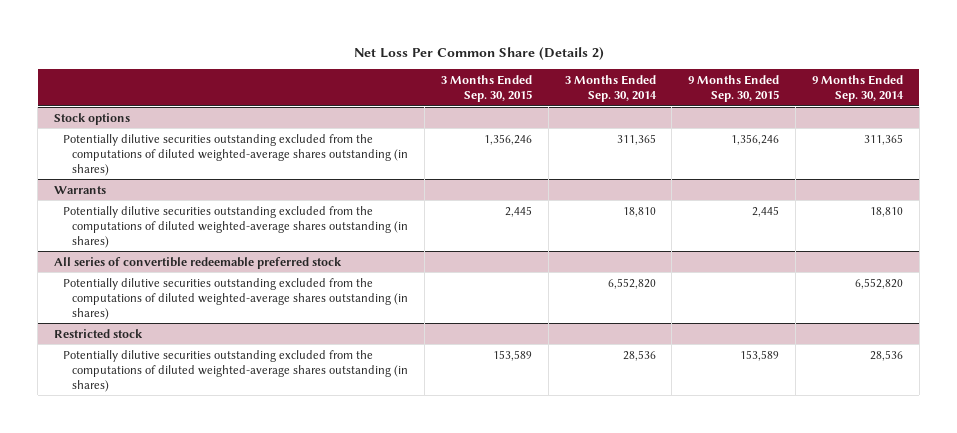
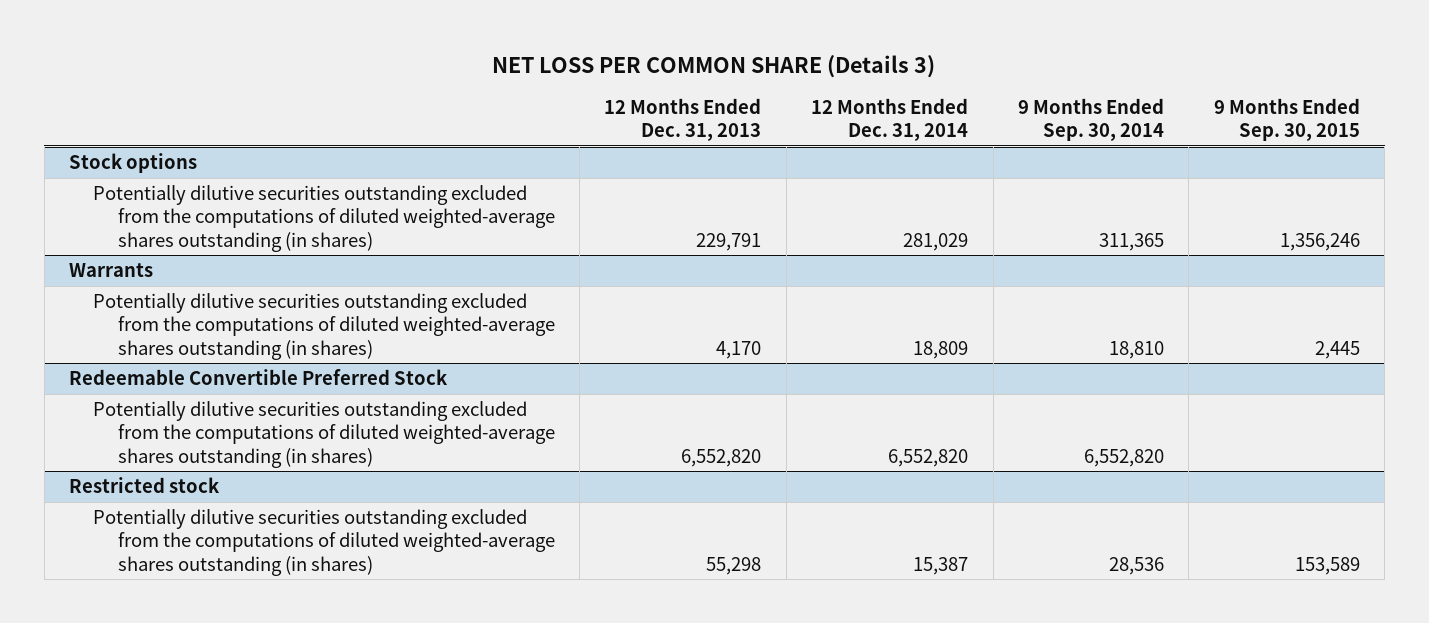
[353,47,604,61] Net Loss Per Common Share (Details 2) -> [492,55,936,79] NET LOSS PER COMMON SHARE (Details 3)
[440,74,532,103] 3 Months Ended Sep. 30, 2015 -> none
[564,74,657,103] 3 Months Ended Sep. 30, 2014 -> none
none -> [604,98,762,142] 12 Months Ended Dec. 31, 2013
none -> [811,98,969,142] 12 Months Ended Dec. 31, 2014
[54,256,343,269] All series of convertible redeemable preferred stock -> [69,369,449,386] Redeemable Convertible Preferred Stock

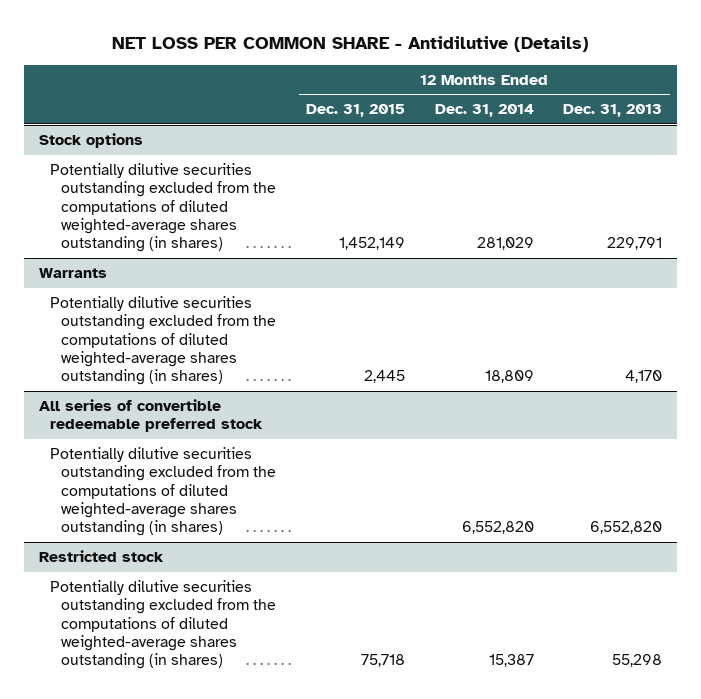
[492,55,936,79] NET LOSS PER COMMON SHARE (Details 3) -> [111,35,589,52] NET LOSS PER COMMON SHARE - Antidilutive (Details)
[1017,98,1164,142] 9 Months Ended Sep. 30, 2014 -> none
[1213,98,1360,142] 9 Months Ended Sep. 30, 2015 -> none
none -> [306,104,406,118] Dec. 31, 2015
[69,369,449,386] Redeemable Convertible Preferred Stock -> [38,399,264,433] All series of convertible redeemable preferred stock

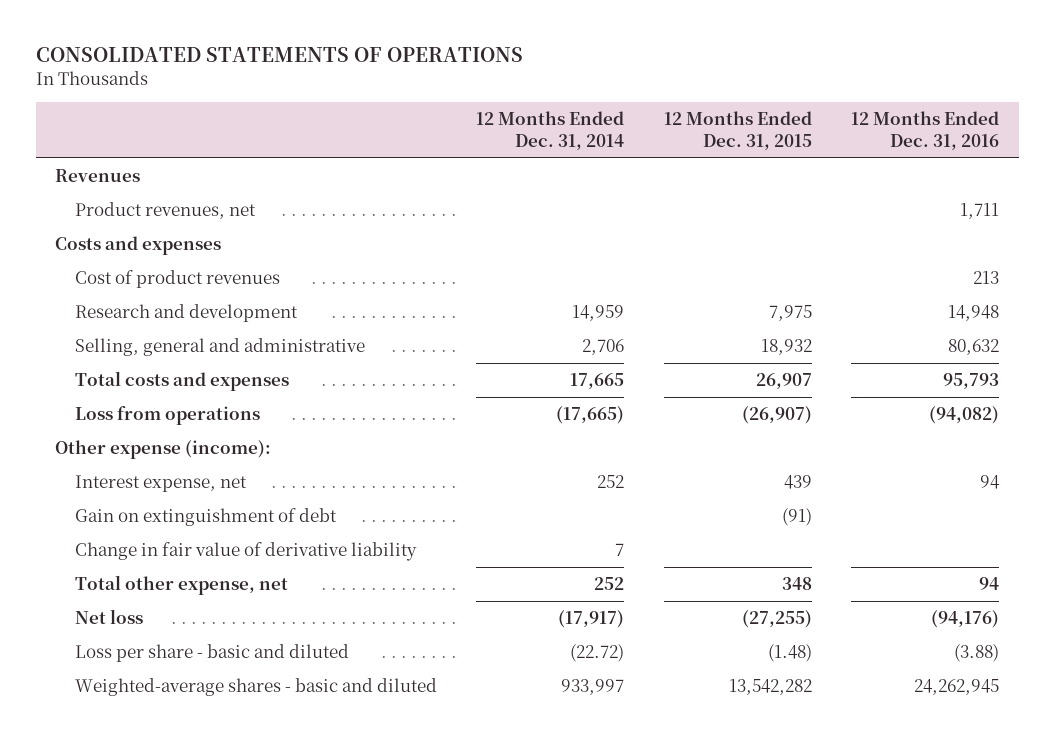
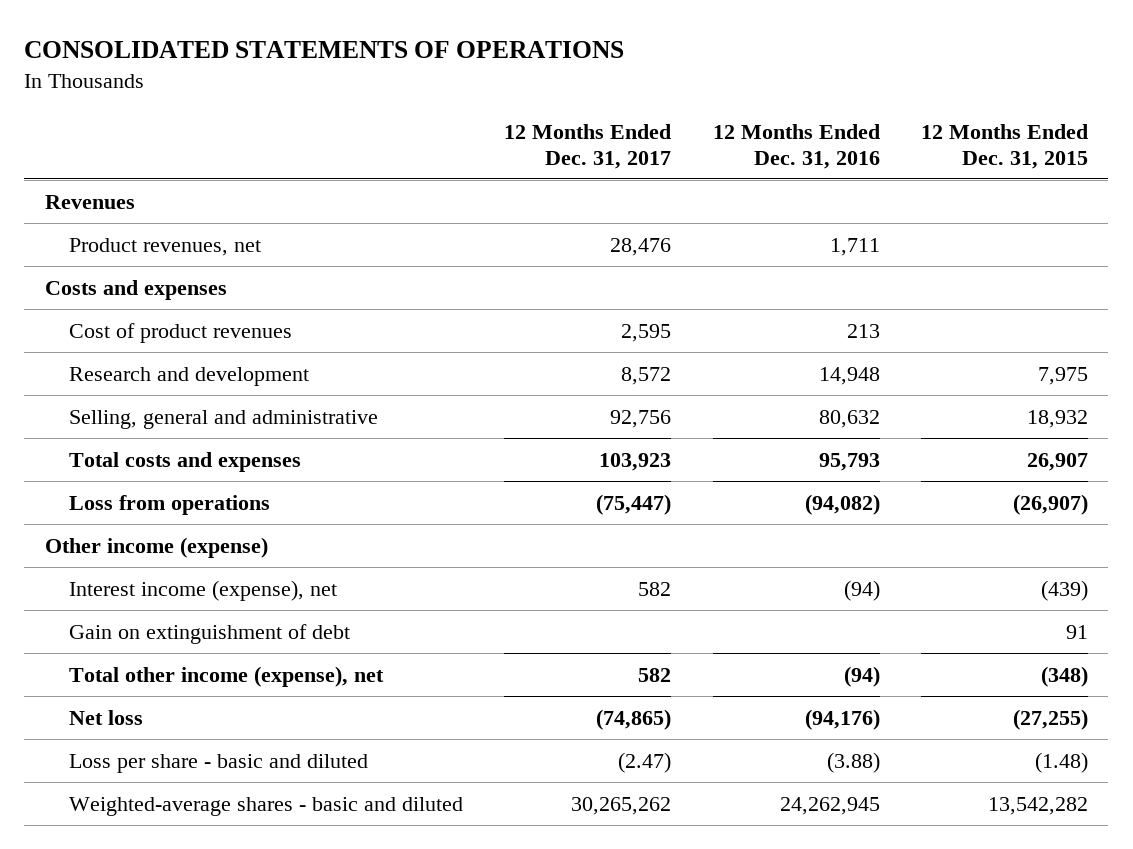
[476,111,625,151] 12 Months Ended Dec. 31, 2014 -> none
none -> [504,123,672,169] 12 Months Ended Dec. 31, 2017
[74,542,417,562] Change in fair value of derivative liability -> none
[55,440,272,460] Other expense (income): -> [44,536,268,558] Other income (expense)
[74,475,247,493] Interest expense, net -> [69,579,338,601] Interest income (expense), net
[783,475,812,490] 439 -> [1040,579,1088,601] (439)
[980,475,1001,490] 94 -> [843,579,880,601] (94)
[781,508,812,527] (91) -> [1065,624,1088,639] 91
[74,575,288,596] Total other expense, net -> [69,665,385,687] Total other income (expense), net
[781,577,812,591] 348 -> [1040,665,1088,687] (348)
[979,577,1000,591] 94 -> [843,665,880,687] (94)

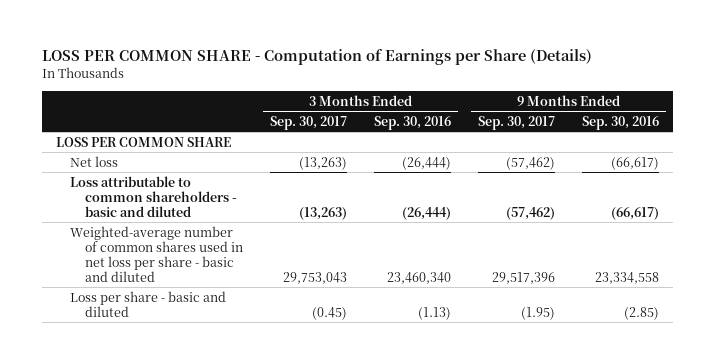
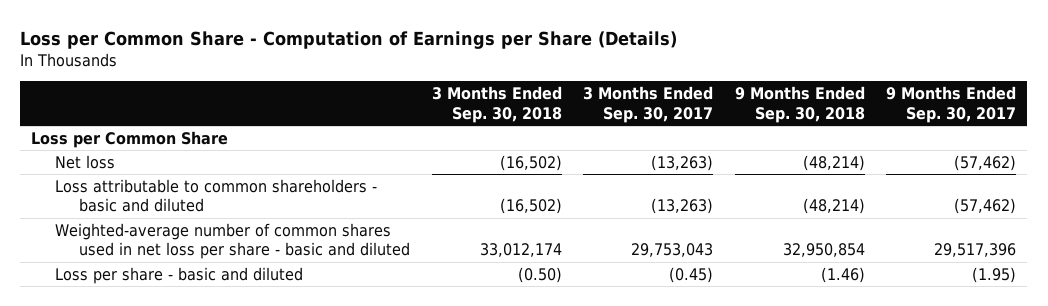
[41,49,592,66] LOSS PER COMMON SHARE - Computation of Earnings per Share (Details) -> [20,30,678,49] Loss per Common Share - Computation of Earnings per Share (Details)
[374,115,452,130] Sep. 30, 2016 -> none
[582,115,660,130] Sep. 30, 2016 -> none
none -> [431,86,562,123] 3 Months Ended Sep. 30, 2018
none -> [734,86,865,123] 9 Months Ended Sep. 30, 2018
[55,136,231,147] LOSS PER COMMON SHARE -> [31,130,229,148] Loss per Common Share

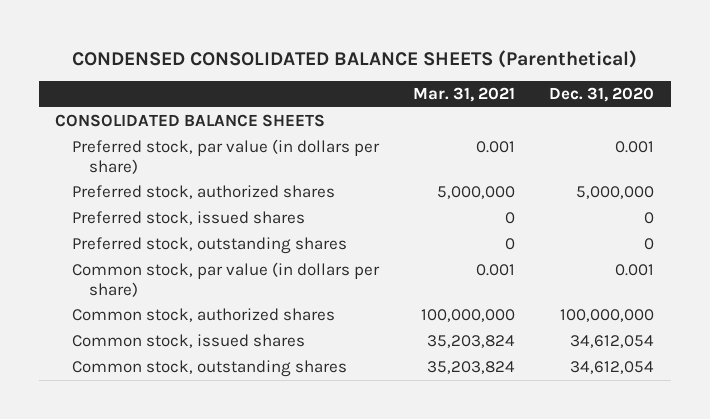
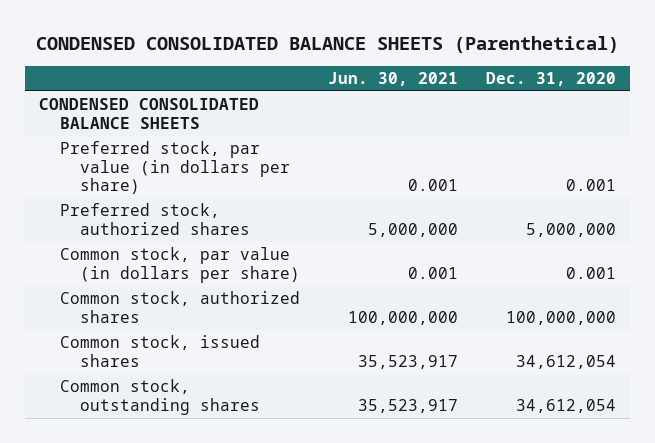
[413,87,516,103] Mar. 31, 2021 -> none
none -> [327,72,458,87] Jun. 30, 2021
[55,114,326,128] CONSOLIDATED BALANCE SHEETS -> [39,98,260,129] CONDENSED CONSOLIDATED BALANCE SHEETS
[72,211,306,226] Preferred stock, issued shares -> none
[72,237,348,255] Preferred stock, outstanding shares -> none

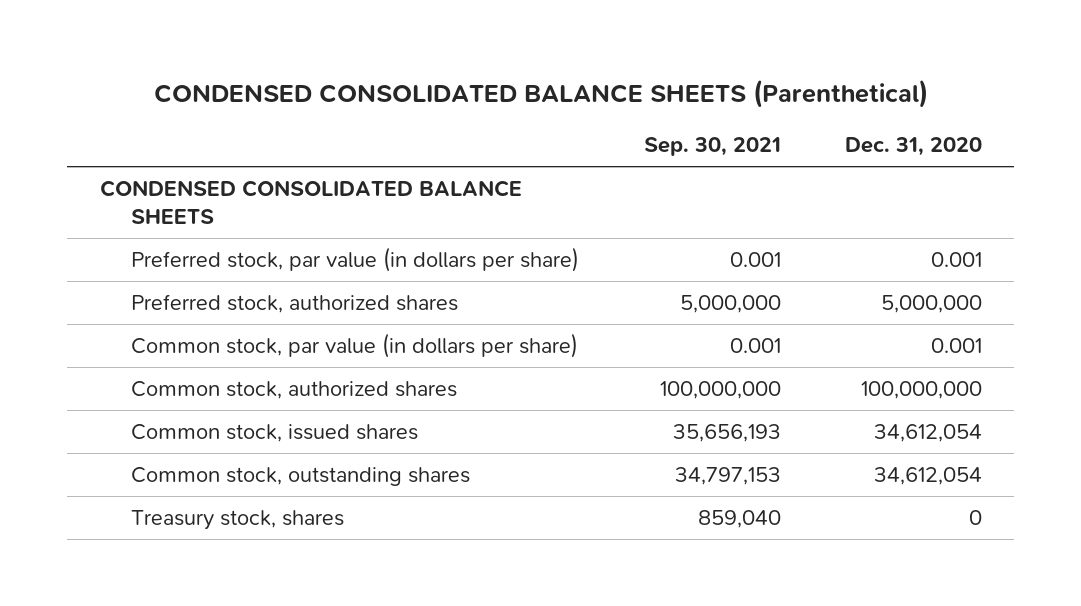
[327,72,458,87] Jun. 30, 2021 -> none
none -> [643,137,781,157] Sep. 30, 2021
none -> [131,509,345,530] Treasury stock, shares

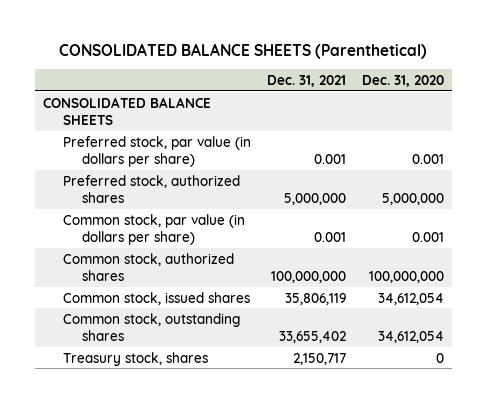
[153,78,928,108] CONDENSED CONSOLIDATED BALANCE SHEETS (Parenthetical) -> [59,42,428,59] CONSOLIDATED BALANCE SHEETS (Parenthetical)
[643,137,781,157] Sep. 30, 2021 -> none
none -> [266,75,346,88] Dec. 31, 2021
[99,179,522,224] CONDENSED CONSOLIDATED BALANCE SHEETS -> [42,96,211,126] CONSOLIDATED BALANCE SHEETS

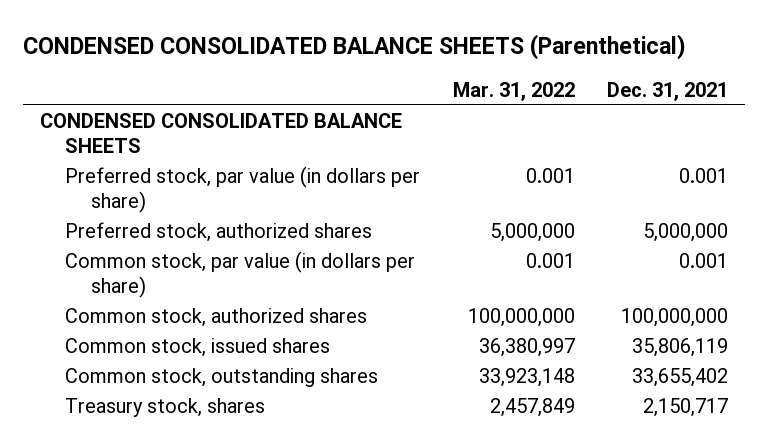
[59,42,428,59] CONSOLIDATED BALANCE SHEETS (Parenthetical) -> [23,34,687,61] CONDENSED CONSOLIDATED BALANCE SHEETS (Parenthetical)
[362,75,445,88] Dec. 31, 2020 -> none
none -> [452,81,575,101] Mar. 31, 2022
[42,96,211,126] CONSOLIDATED BALANCE SHEETS -> [39,113,402,154] CONDENSED CONSOLIDATED BALANCE SHEETS

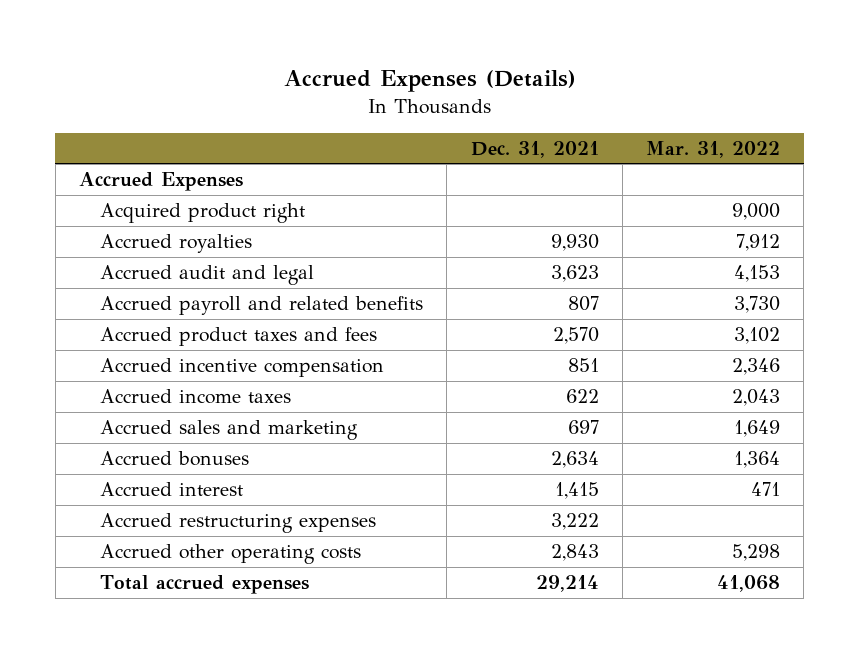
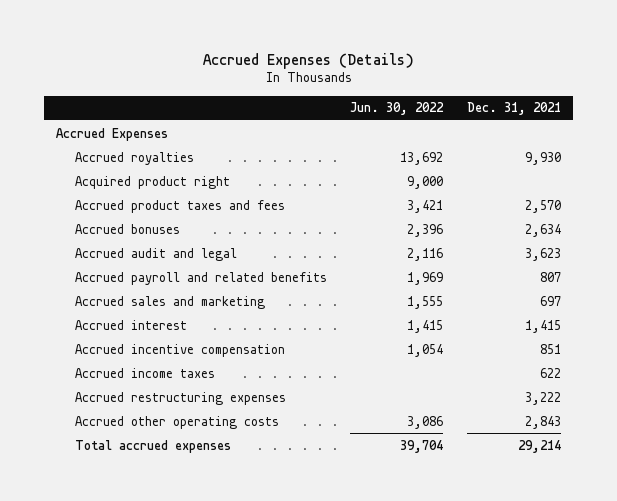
[645,140,780,158] Mar. 31, 2022 -> none
none -> [350,102,445,116] Jun. 30, 2022
[100,203,306,224] Acquired product right -> [74,175,230,189] Acquired product right
[100,327,378,347] Accrued product taxes and fees -> [74,199,285,213] Accrued product taxes and fees
[100,451,250,467] Accrued bonuses -> [74,223,180,234] Accrued bonuses
[100,358,385,378] Accrued incentive compensation -> [74,343,285,357] Accrued incentive compensation
[100,389,292,405] Accrued income taxes -> [74,367,215,378] Accrued income taxes

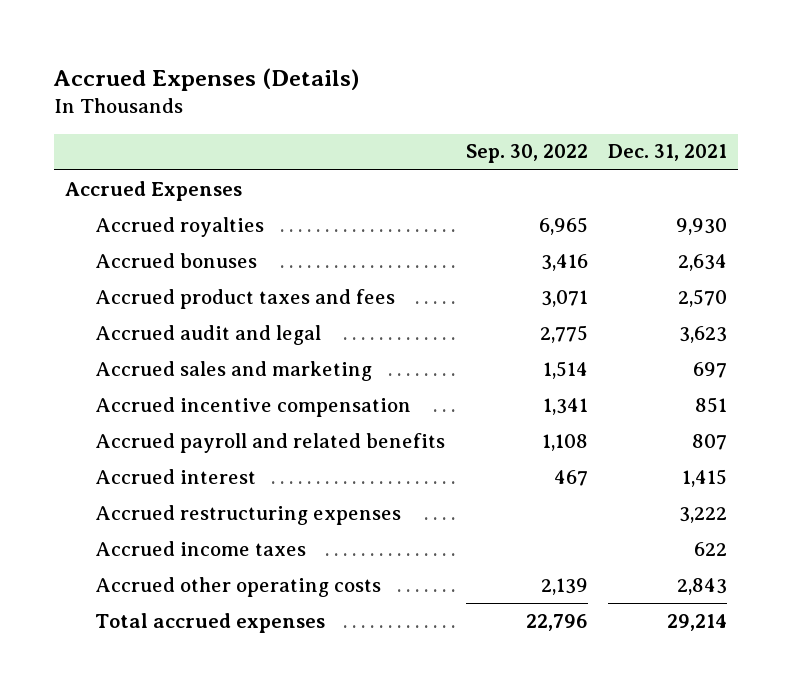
[350,102,445,116] Jun. 30, 2022 -> none
none -> [465,144,588,164] Sep. 30, 2022
[74,175,230,189] Acquired product right -> none
[74,199,285,213] Accrued product taxes and fees -> [94,288,395,309] Accrued product taxes and fees
[74,271,327,285] Accrued payroll and related benefits -> [94,432,445,453] Accrued payroll and related benefits
[74,319,187,330] Accrued interest -> [94,468,256,484] Accrued interest
[74,367,215,378] Accrued income taxes -> [94,540,306,556] Accrued income taxes

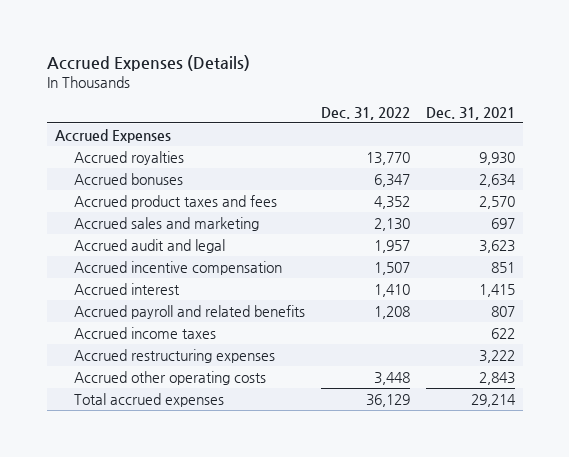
[465,144,588,164] Sep. 30, 2022 -> none
none -> [320,106,410,120] Dec. 31, 2022
[94,324,321,345] Accrued audit and legal -> [73,238,225,253] Accrued audit and legal
[94,432,445,453] Accrued payroll and related benefits -> [73,304,305,319] Accrued payroll and related benefits
[94,504,401,525] Accrued restructuring expenses -> [73,348,275,363] Accrued restructuring expenses

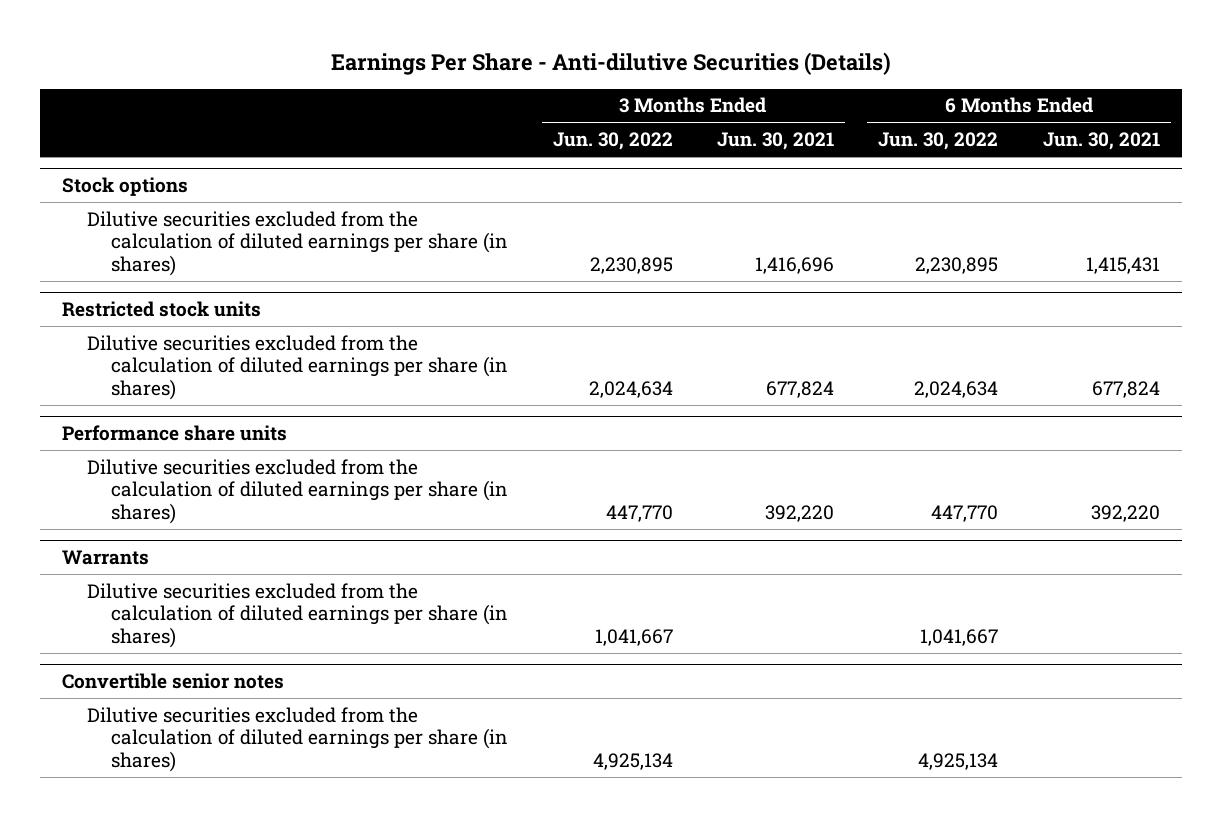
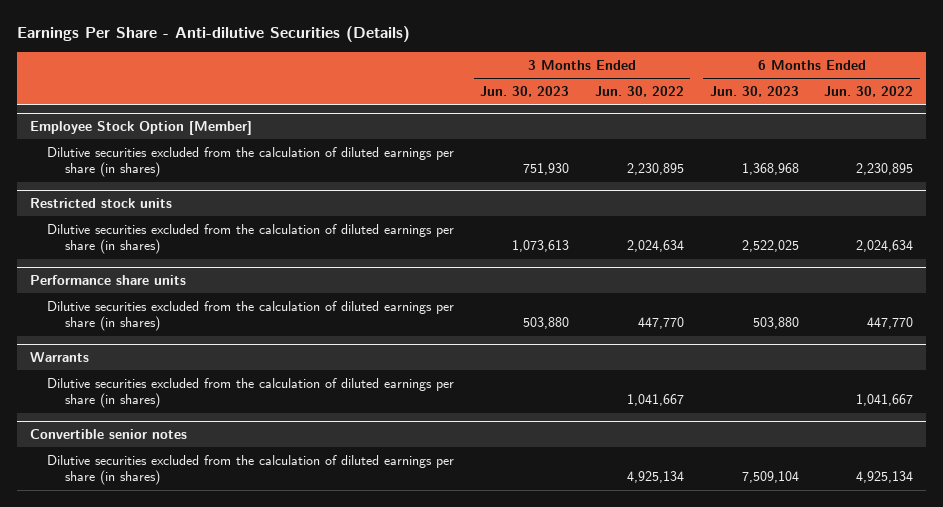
[717,132,835,151] Jun. 30, 2021 -> none
[1042,132,1160,151] Jun. 30, 2021 -> none
none -> [480,85,570,97] Jun. 30, 2023
none -> [709,85,799,97] Jun. 30, 2023
[62,176,189,196] Stock options -> [29,121,252,136] Employee Stock Option [Member]

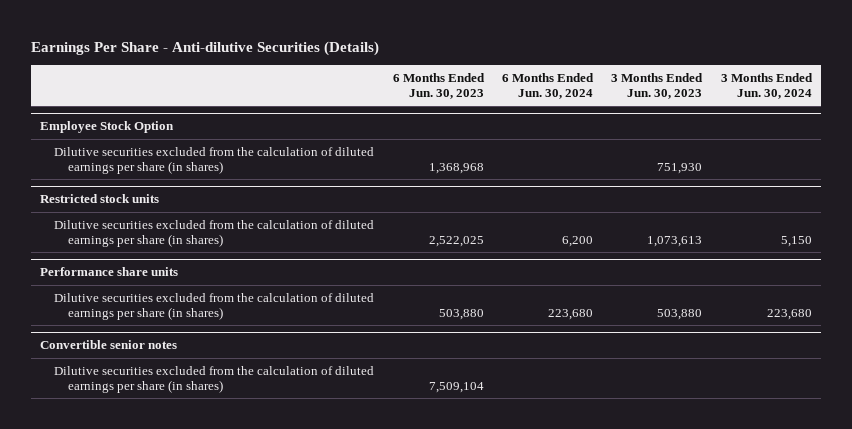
[594,85,684,97] Jun. 30, 2022 -> none
[824,85,914,97] Jun. 30, 2022 -> none
none -> [502,72,595,99] 6 Months Ended Jun. 30, 2024
none -> [720,72,813,99] 3 Months Ended Jun. 30, 2024
[29,121,252,136] Employee Stock Option [Member] -> [40,121,175,134] Employee Stock Option
[29,352,89,363] Warrants -> none
[47,377,455,409] Dilutive securities excluded from the calculation of diluted earnings per share (in shares) -> none

